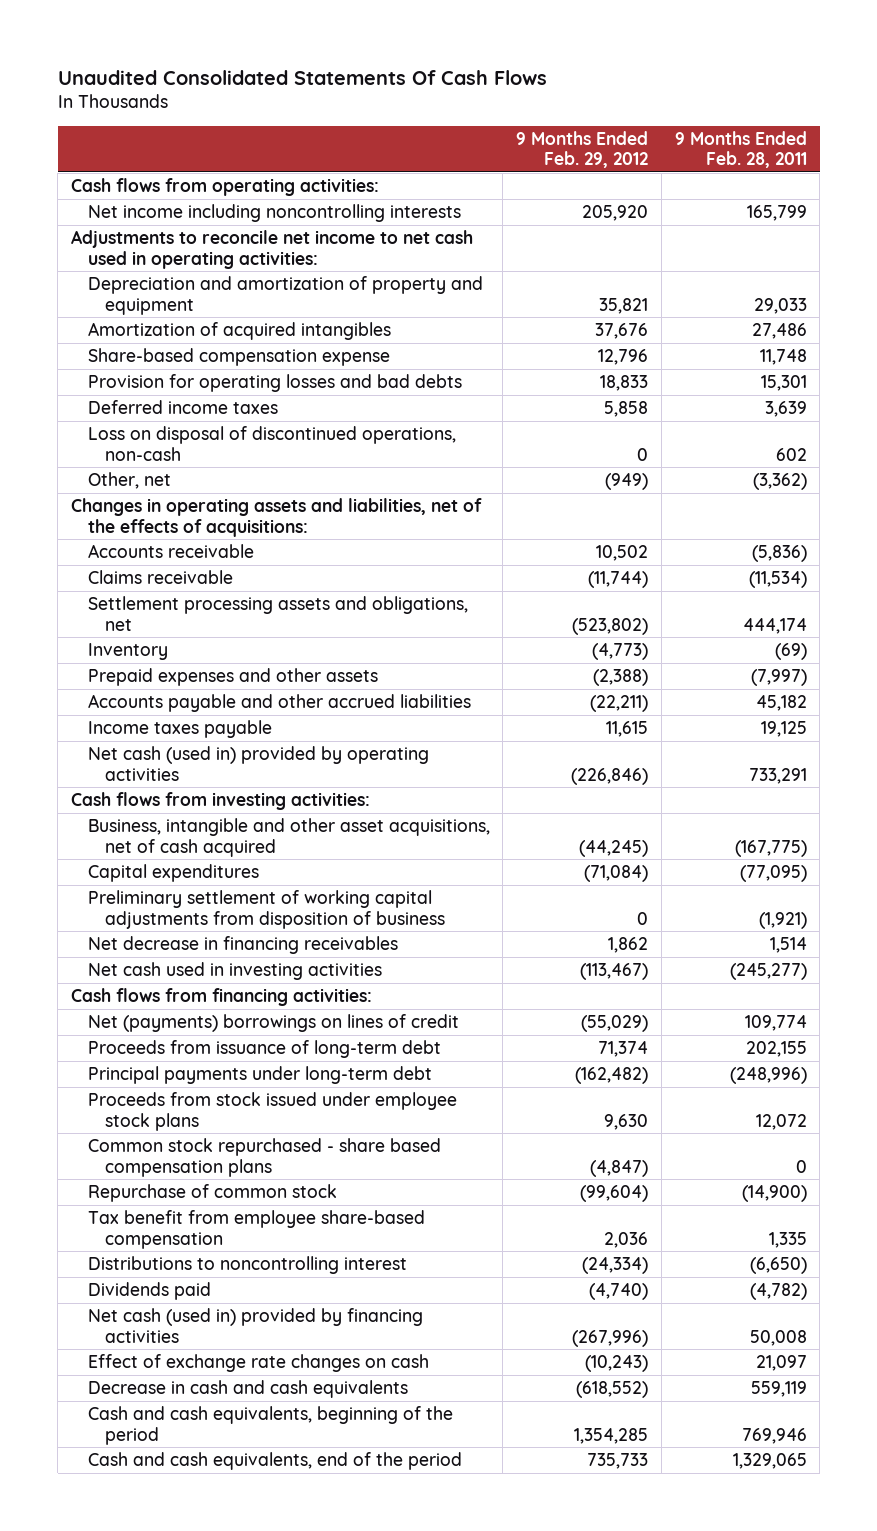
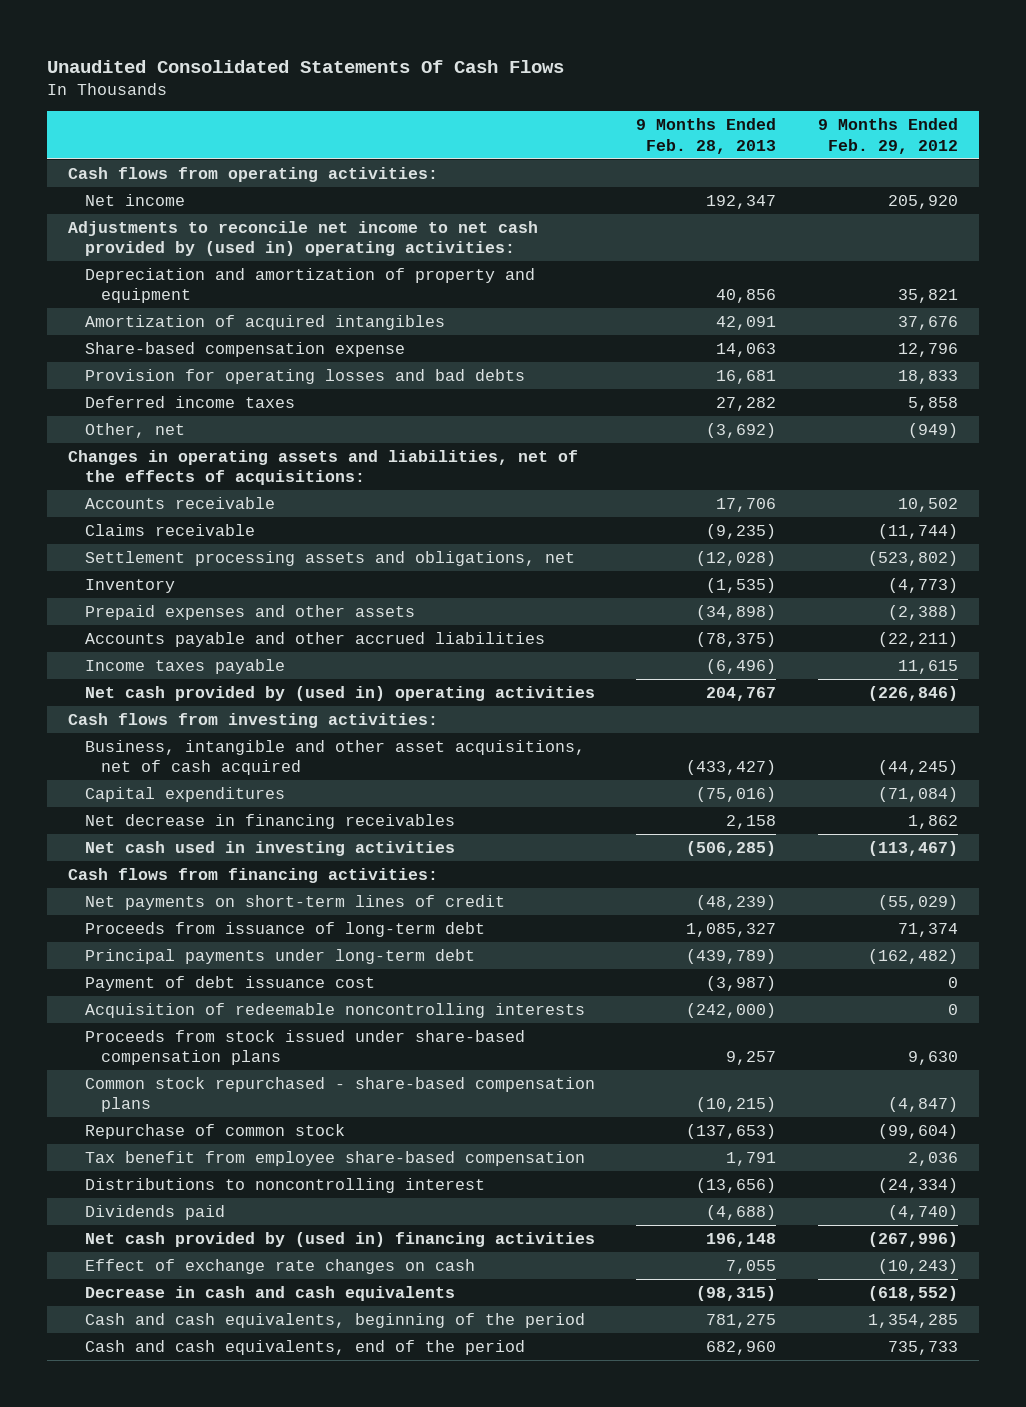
[674,130,807,169] 9 Months Ended Feb. 28, 2011 -> none
none -> [636,118,777,154] 9 Months Ended Feb. 28, 2013
[87,203,461,222] Net income including noncontrolling interests -> [84,193,185,206] Net income
[70,229,473,269] Adjustments to reconcile net income to net cash used in operating activities: -> [67,220,538,257] Adjustments to reconcile net income to net cash provided by (used in) operating activities:
[87,425,456,461] Loss on disposal of discontinued operations, non-cash -> none
[87,745,429,781] Net cash (used in) provided by operating activities -> [84,685,595,701] Net cash provided by (used in) operating activities
[87,889,445,929] Preliminary settlement of working capital adjustments from disposition of business -> none
[87,1013,459,1032] Net (payments) borrowings on lines of credit -> [84,894,505,910] Net payments on short-term lines of credit
none -> [84,975,375,991] Payment of debt issuance cost
none -> [84,1002,585,1018] Acquisition of redeemable noncontrolling interests
[87,1091,457,1131] Proceeds from stock issued under employee stock plans -> [84,1029,525,1066] Proceeds from stock issued under share-based compensation plans
[87,1137,441,1177] Common stock repurchased - share based compensation plans -> [84,1076,595,1113] Common stock repurchased - share-based compensation plans
[87,1307,423,1343] Net cash (used in) provided by financing activities -> [84,1231,595,1247] Net cash provided by (used in) financing activities

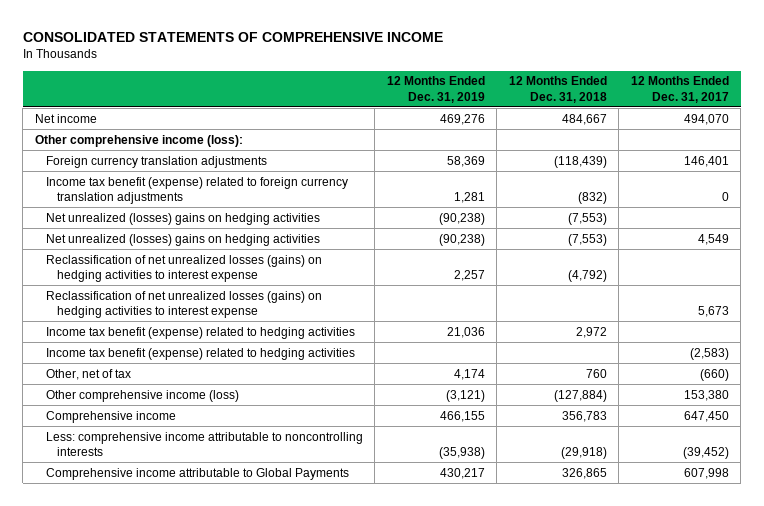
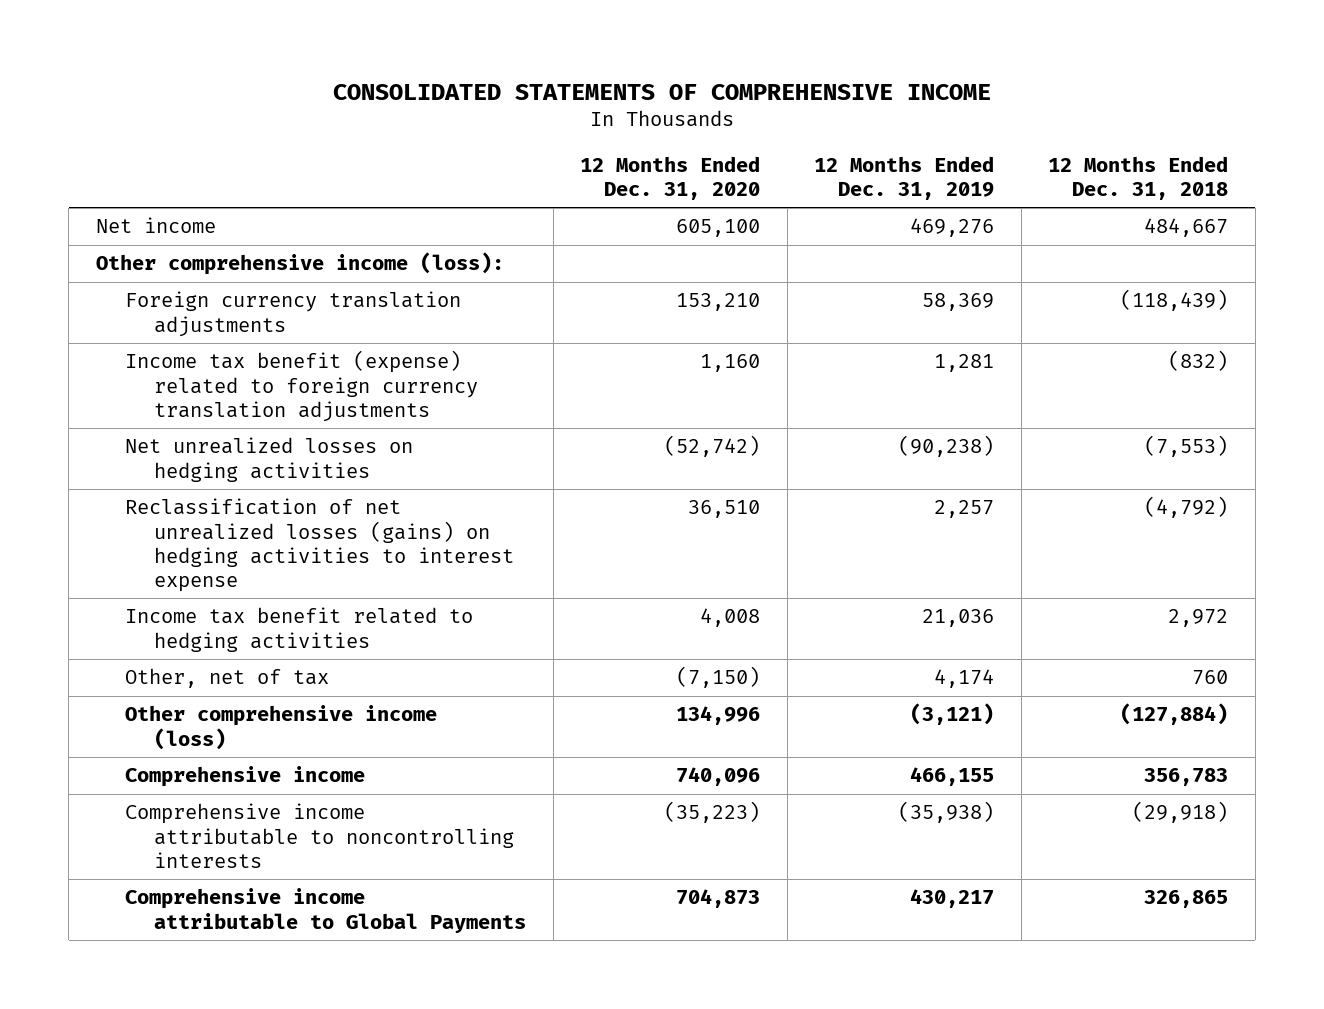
[630,76,729,103] 12 Months Ended Dec. 31, 2017 -> none
none -> [580,155,761,200] 12 Months Ended Dec. 31, 2020
[45,233,320,246] Net unrealized (losses) gains on hedging activities -> none
[45,212,320,225] Net unrealized (losses) gains on hedging activities -> [124,437,413,482] Net unrealized losses on hedging activities
[45,290,322,319] Reclassification of net unrealized losses (gains) on hedging activities to interest expense -> none
[45,347,355,360] Income tax benefit (expense) related to hedging activities -> none
[45,326,355,339] Income tax benefit (expense) related to hedging activities -> [124,607,473,652] Income tax benefit related to hedging activities
[45,431,363,457] Less: comprehensive income attributable to noncontrolling interests -> [124,803,515,868] Comprehensive income attributable to noncontrolling interests

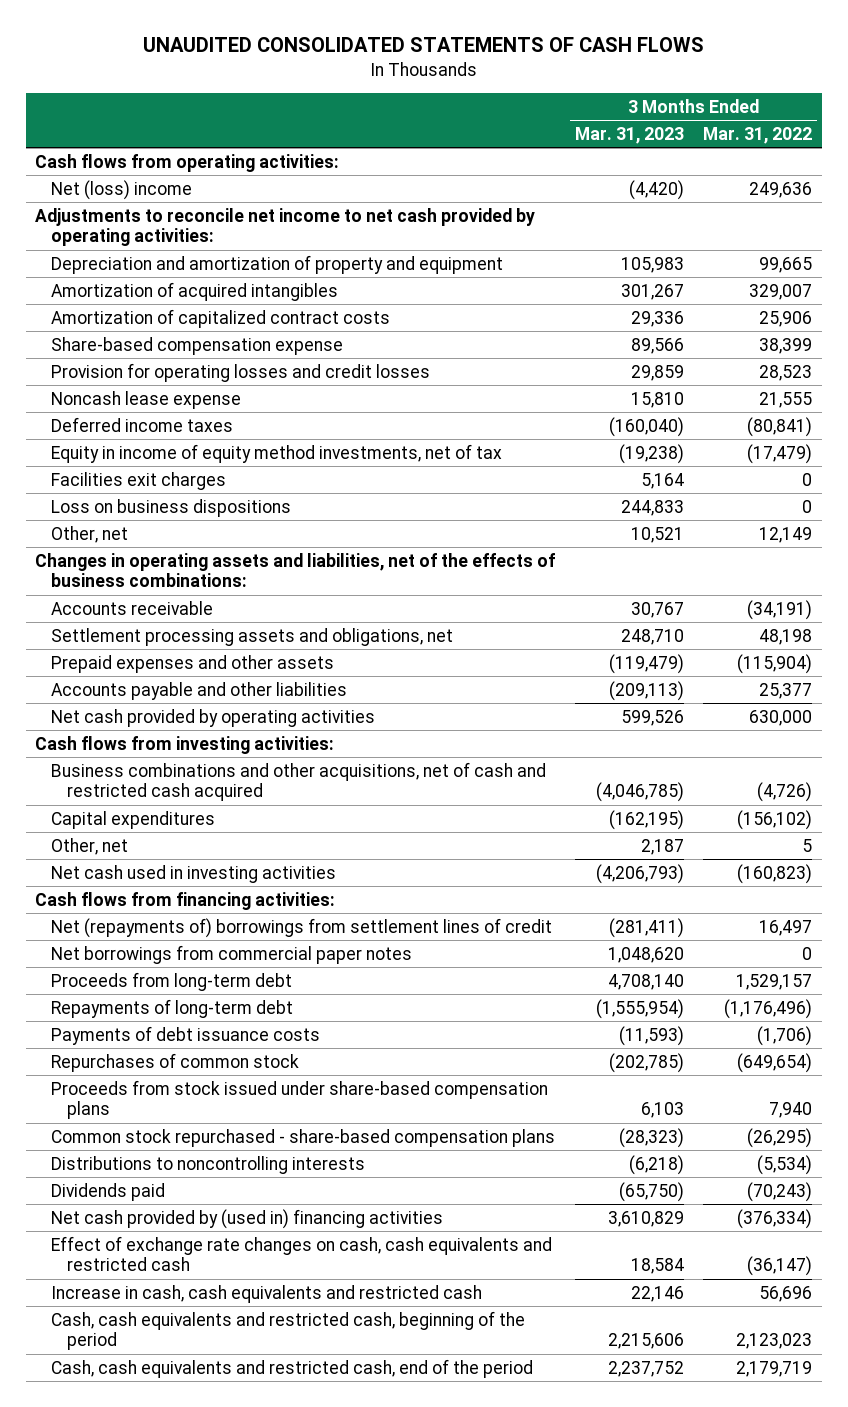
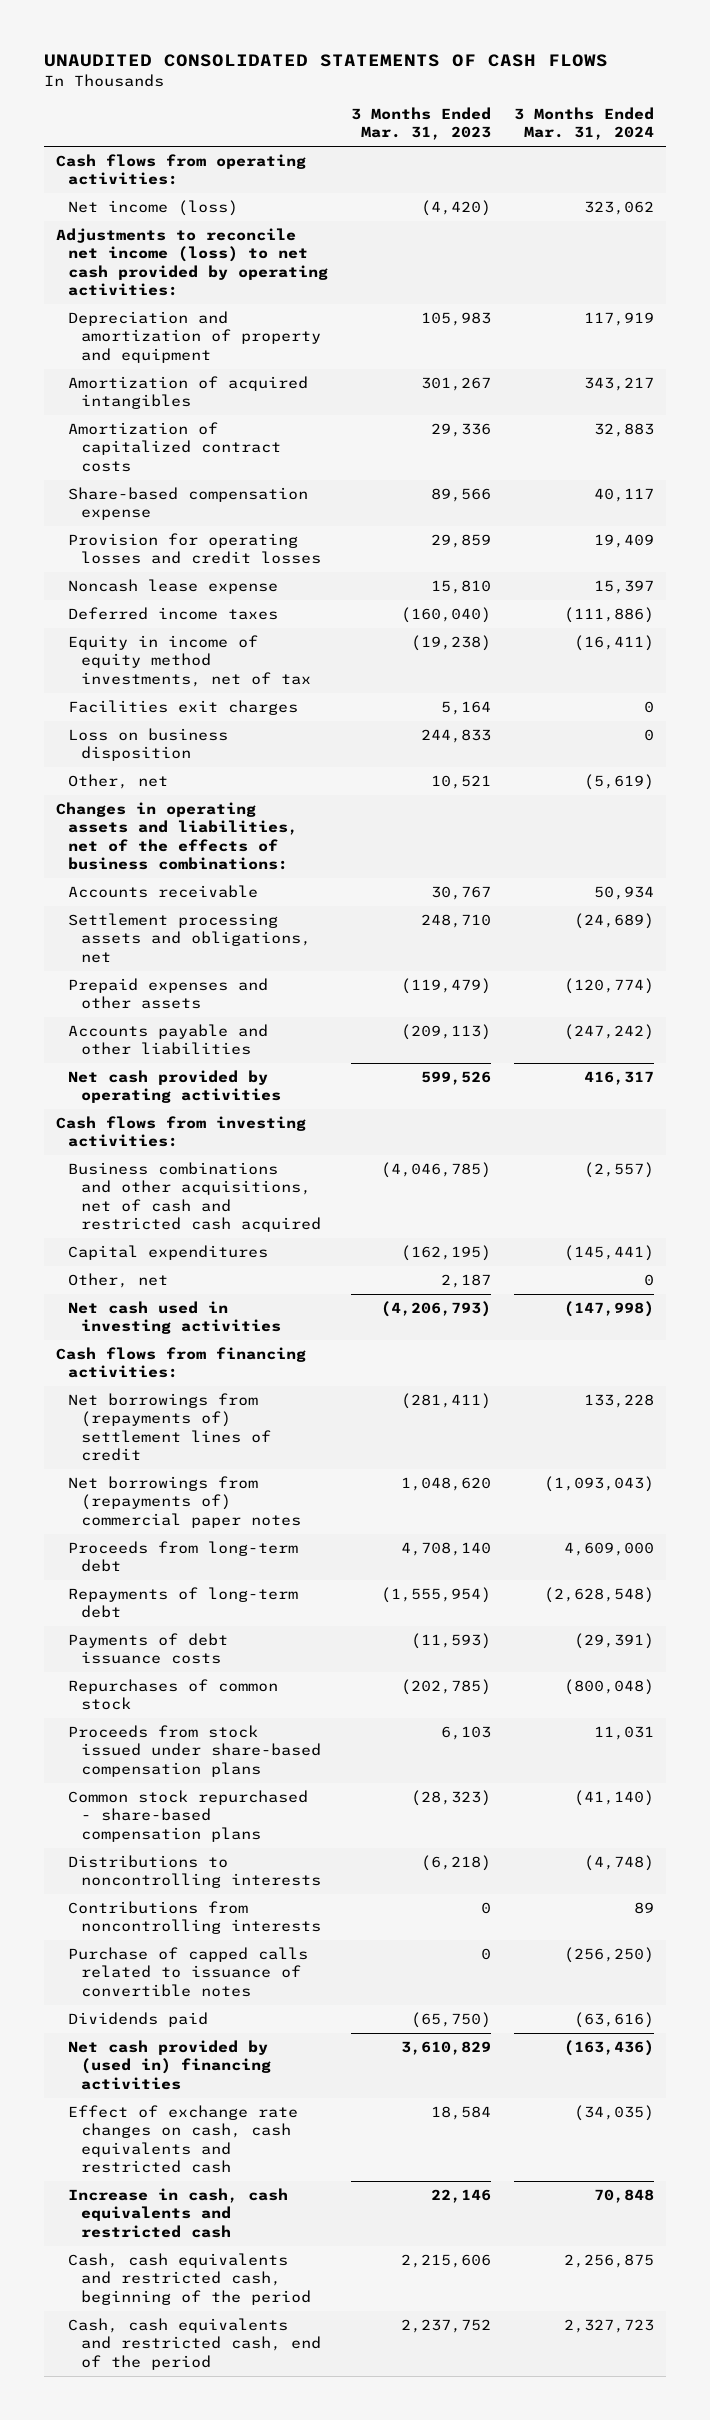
[703,126,813,144] Mar. 31, 2022 -> none
none -> [514,106,655,141] 3 Months Ended Mar. 31, 2024
[51,179,193,200] Net (loss) income -> [68,199,239,216] Net income (loss)
[35,207,536,247] Adjustments to reconcile net income to net cash provided by operating activities: -> [55,227,329,297] Adjustments to reconcile net income (loss) to net cash provided by operating activities:
[51,498,292,517] Loss on business dispositions -> [68,727,229,762] Loss on business disposition
[51,917,553,938] Net (repayments of) borrowings from settlement lines of credit -> [68,1392,272,1462] Net borrowings from (repayments of) settlement lines of credit
[51,944,413,964] Net borrowings from commercial paper notes -> [68,1475,302,1528] Net borrowings from (repayments of) commercial paper notes
none -> [68,1900,322,1935] Contributions from noncontrolling interests
none -> [68,1946,309,1997] Purchase of capped calls related to issuance of convertible notes

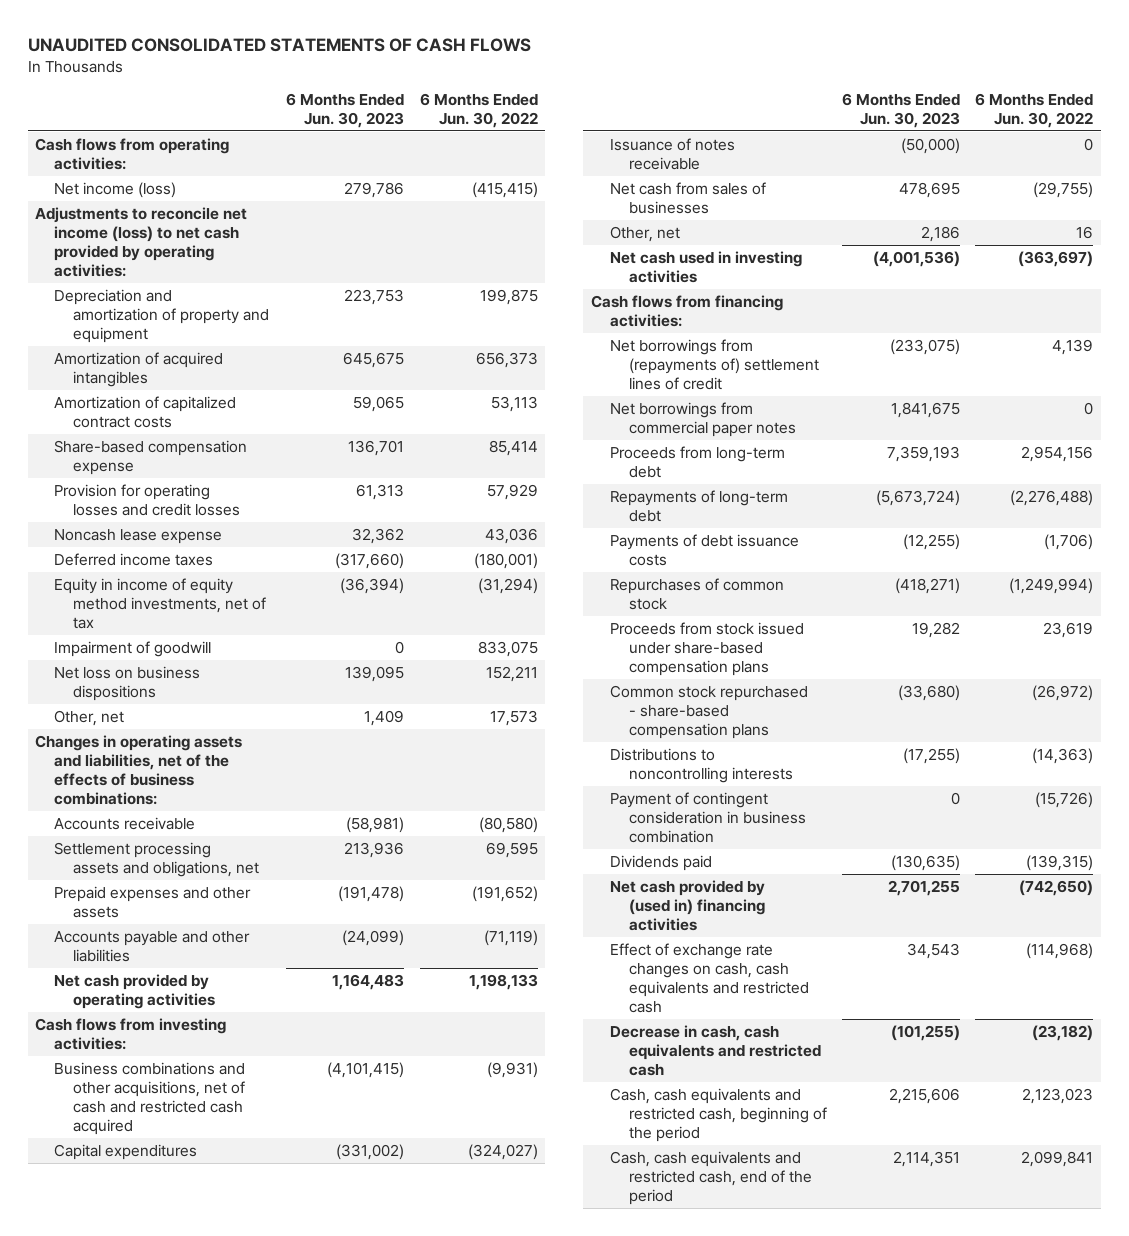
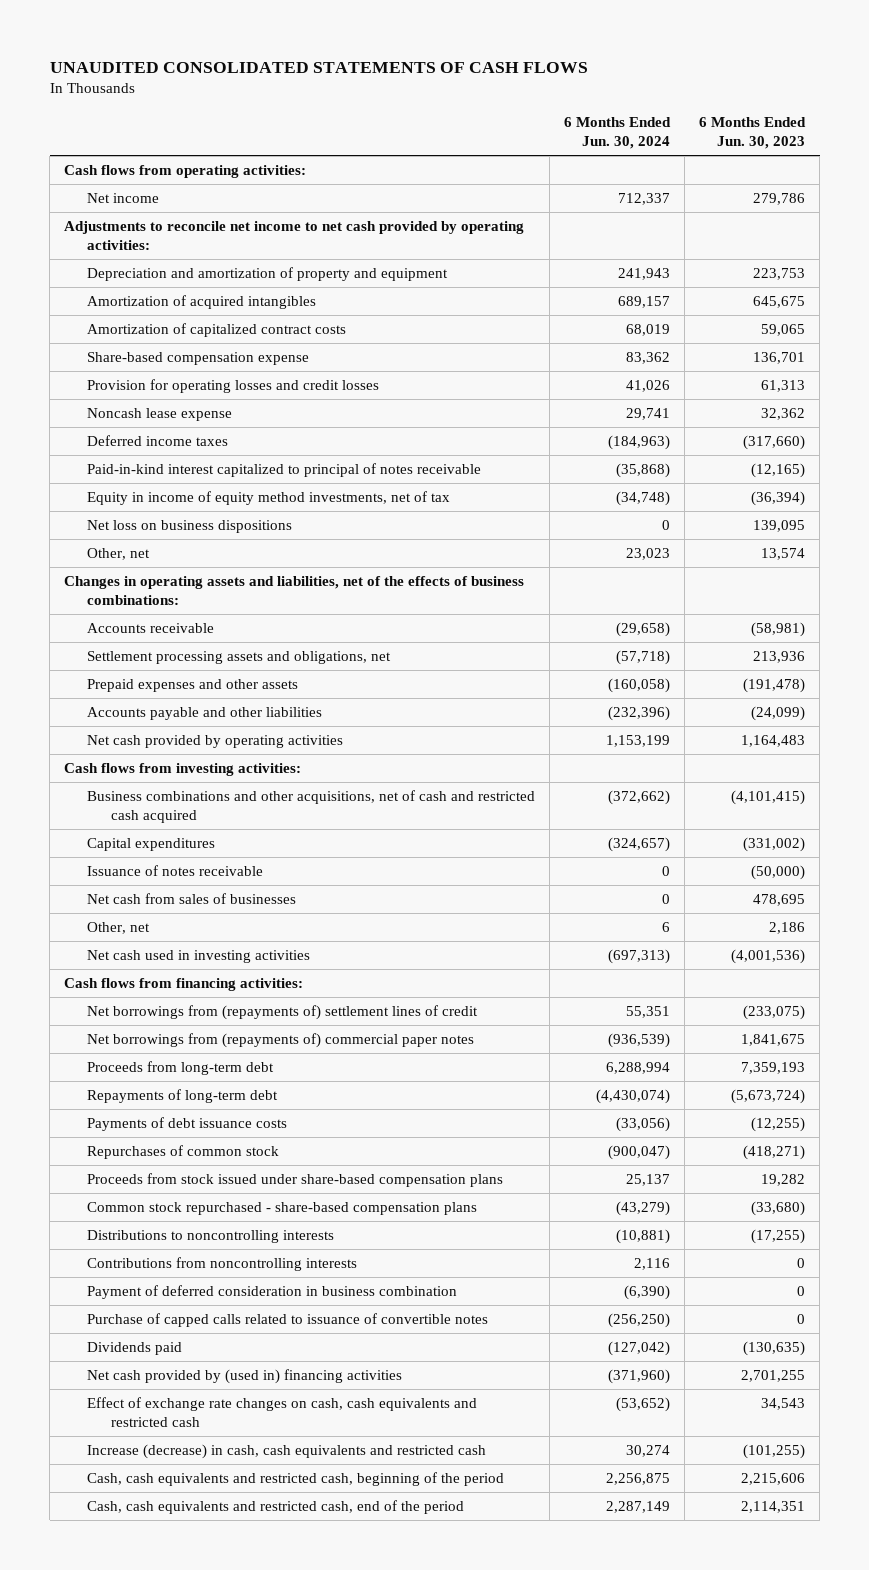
[419,92,538,128] 6 Months Ended Jun. 30, 2022 -> none
none -> [564,117,672,150] 6 Months Ended Jun. 30, 2024
[54,181,177,198] Net income (loss) -> [87,192,160,203] Net income
[35,206,248,277] Adjustments to reconcile net income (loss) to net cash provided by operating activities: -> [64,220,525,250] Adjustments to reconcile net income to net cash provided by operating activities:
none -> [87,462,482,477] Paid-in-kind interest capitalized to principal of notes receivable
[54,640,212,657] Impairment of goodwill -> none
[364,709,405,726] 1,409 -> [761,547,806,560] 13,574
[609,401,796,437] Net borrowings from commercial paper notes -> [87,1032,475,1048] Net borrowings from (repayments of) commercial paper notes
none -> [87,1256,358,1271] Contributions from noncontrolling interests
[609,791,806,843] Payment of contingent consideration in business combination -> [87,1284,458,1299] Payment of deferred consideration in business combination
none -> [87,1312,489,1327] Purchase of capped calls related to issuance of convertible notes
[609,1024,821,1076] Decrease in cash, cash equivalents and restricted cash -> [87,1443,487,1459] Increase (decrease) in cash, cash equivalents and restricted cash

